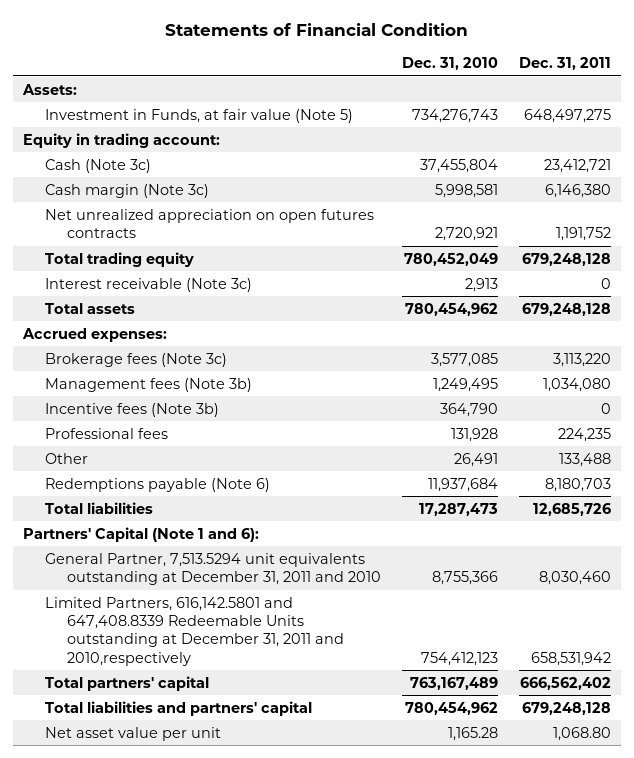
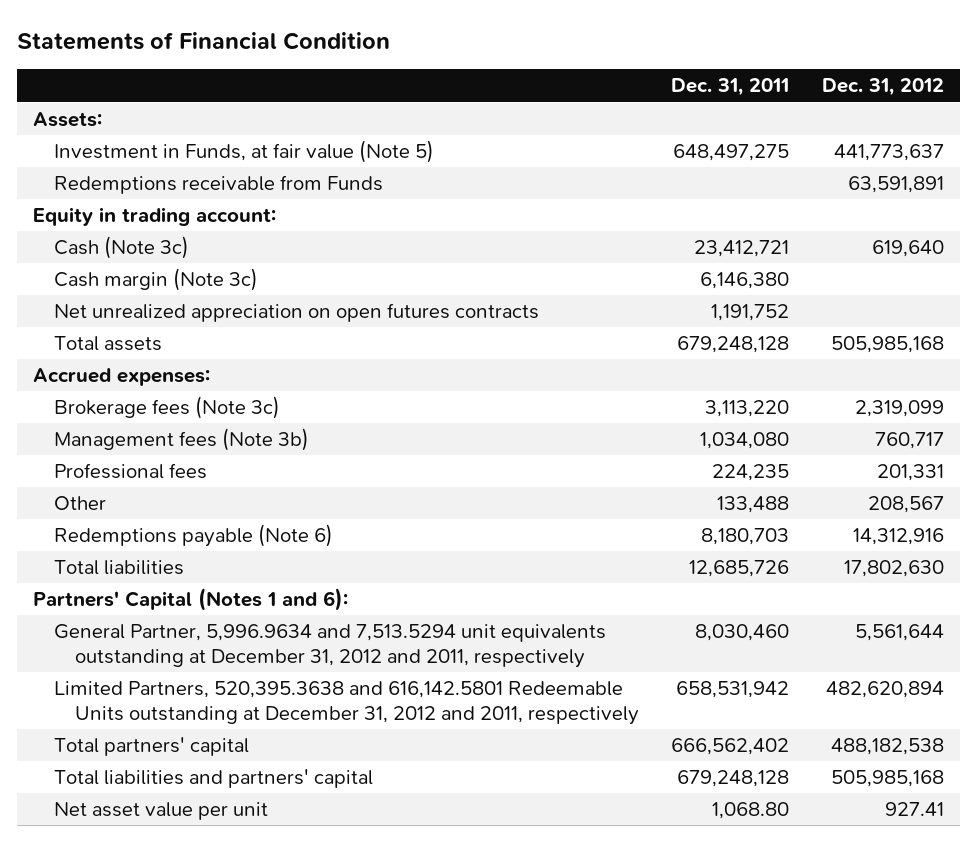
[401,57,498,71] Dec. 31, 2010 -> none
none -> [821,78,944,97] Dec. 31, 2012
none -> [53,175,383,195] Redemptions receivable from Funds
[45,251,195,267] Total trading equity -> none
[45,277,253,292] Interest receivable (Note 3c) -> none
[45,402,220,417] Incentive fees (Note 3b) -> none
[23,526,260,542] Partners' Capital (Note 1 and 6): -> [33,588,349,612] Partners' Capital (Notes 1 and 6):
[45,552,382,586] General Partner, 7,513.5294 unit equivalents outstanding at December 31, 2011 and 2010 -> [53,624,606,669] General Partner, 5,996.9634 and 7,513.5294 unit equivalents outstanding at December 31, 2012 and 2011, respectively
[45,596,345,666] Limited Partners, 616,142.5801 and 647,408.8339 Redeemable Units outstanding at December 31, 2011 and 2010,respectively -> [53,681,639,726] Limited Partners, 520,395.3638 and 616,142.5801 Redeemable Units outstanding at December 31, 2012 and 2011, respectively

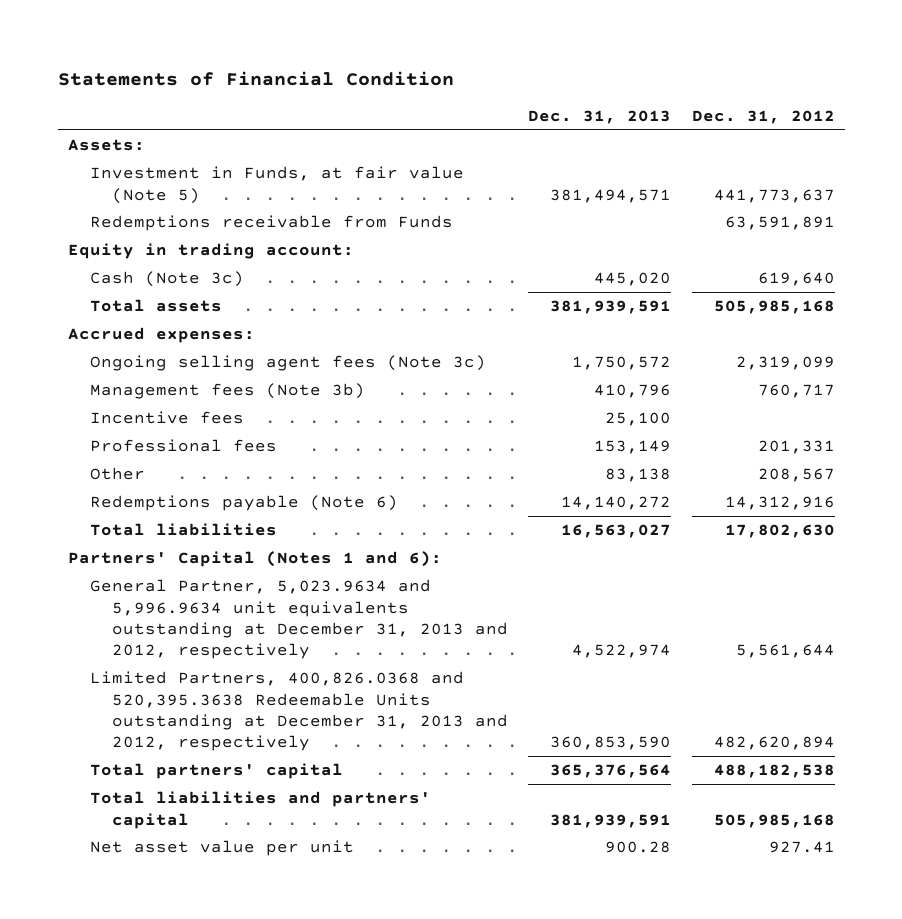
[671,78,790,97] Dec. 31, 2011 -> none
none -> [528,110,672,125] Dec. 31, 2013
[53,268,258,292] Cash margin (Note 3c) -> none
[53,303,539,323] Net unrealized appreciation on open futures contracts -> none
[53,396,280,420] Brokerage fees (Note 3c) -> [89,355,486,372] Ongoing selling agent fees (Note 3c)
none -> [89,411,244,425] Incentive fees
[53,624,606,669] General Partner, 5,996.9634 and 7,513.5294 unit equivalents outstanding at December 31, 2012 and 2011, respectively -> [89,579,509,660] General Partner, 5,023.9634 and 5,996.9634 unit equivalents outstanding at December 31, 2013 and 2012, respectively
[53,681,639,726] Limited Partners, 520,395.3638 and 616,142.5801 Redeemable Units outstanding at December 31, 2012 and 2011, respectively -> [89,671,509,752] Limited Partners, 400,826.0368 and 520,395.3638 Redeemable Units outstanding at December 31, 2013 and 2012, respectively

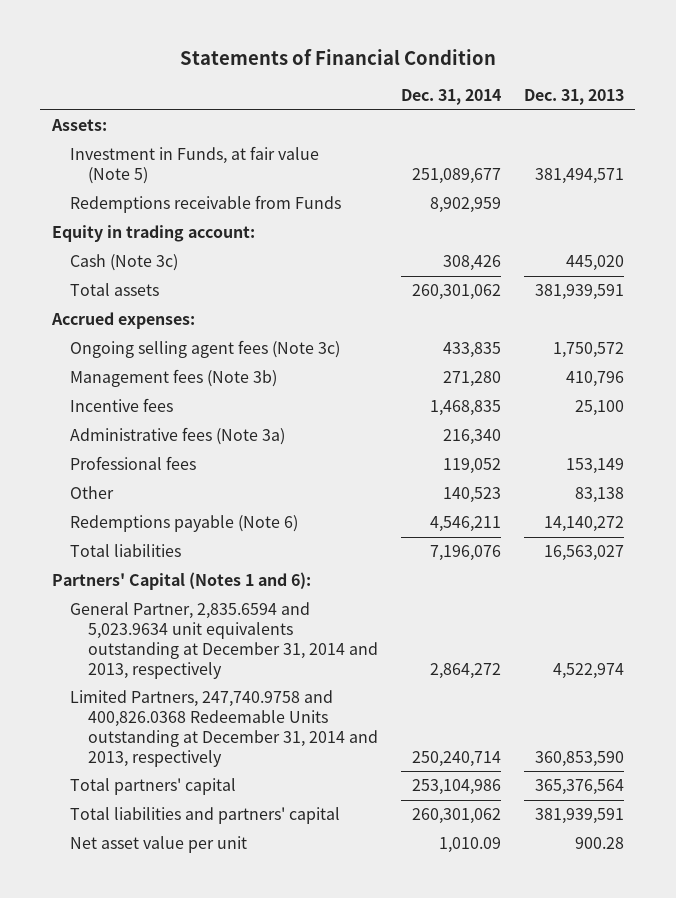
[691,110,835,125] Dec. 31, 2012 -> none
none -> [400,89,501,106] Dec. 31, 2014
none -> [69,427,285,446] Administrative fees (Note 3a)
[89,579,509,660] General Partner, 5,023.9634 and 5,996.9634 unit equivalents outstanding at December 31, 2013 and 2012, respectively -> [69,602,378,679] General Partner, 2,835.6594 and 5,023.9634 unit equivalents outstanding at December 31, 2014 and 2013, respectively
[89,671,509,752] Limited Partners, 400,826.0368 and 520,395.3638 Redeemable Units outstanding at December 31, 2013 and 2012, respectively -> [69,690,378,767] Limited Partners, 247,740.9758 and 400,826.0368 Redeemable Units outstanding at December 31, 2014 and 2013, respectively

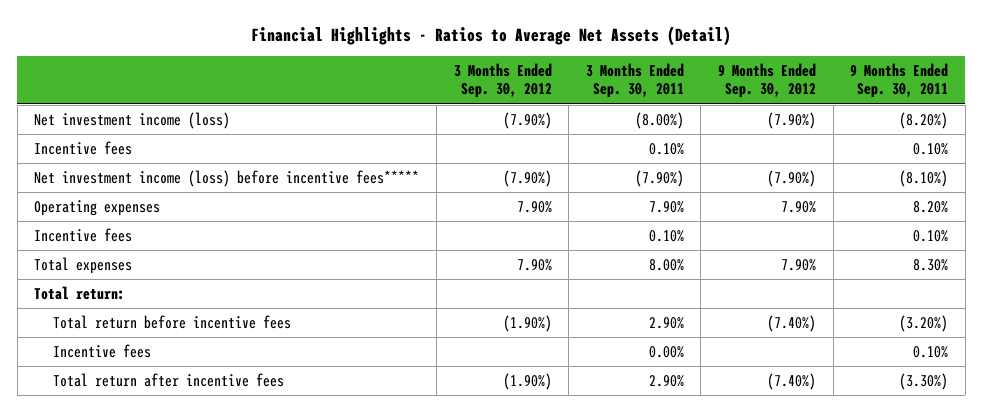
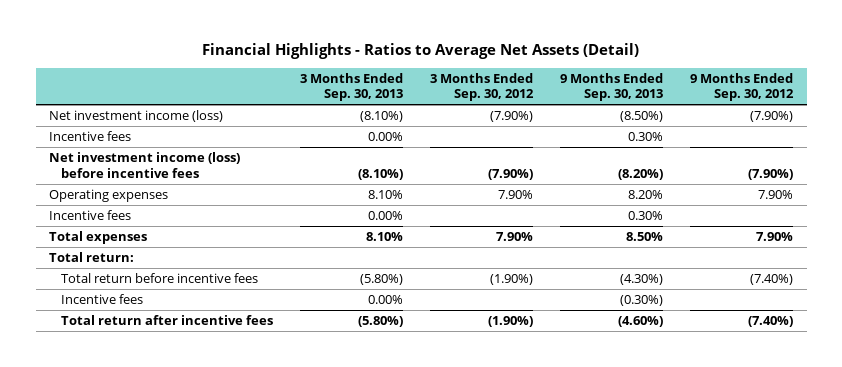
[585,63,684,99] 3 Months Ended Sep. 30, 2011 -> none
[850,63,949,99] 9 Months Ended Sep. 30, 2011 -> none
none -> [300,72,404,102] 3 Months Ended Sep. 30, 2013
none -> [560,72,664,102] 9 Months Ended Sep. 30, 2013
[34,170,420,188] Net investment income (loss) before incentive fees***** -> [49,152,241,178] Net investment income (loss) before incentive fees

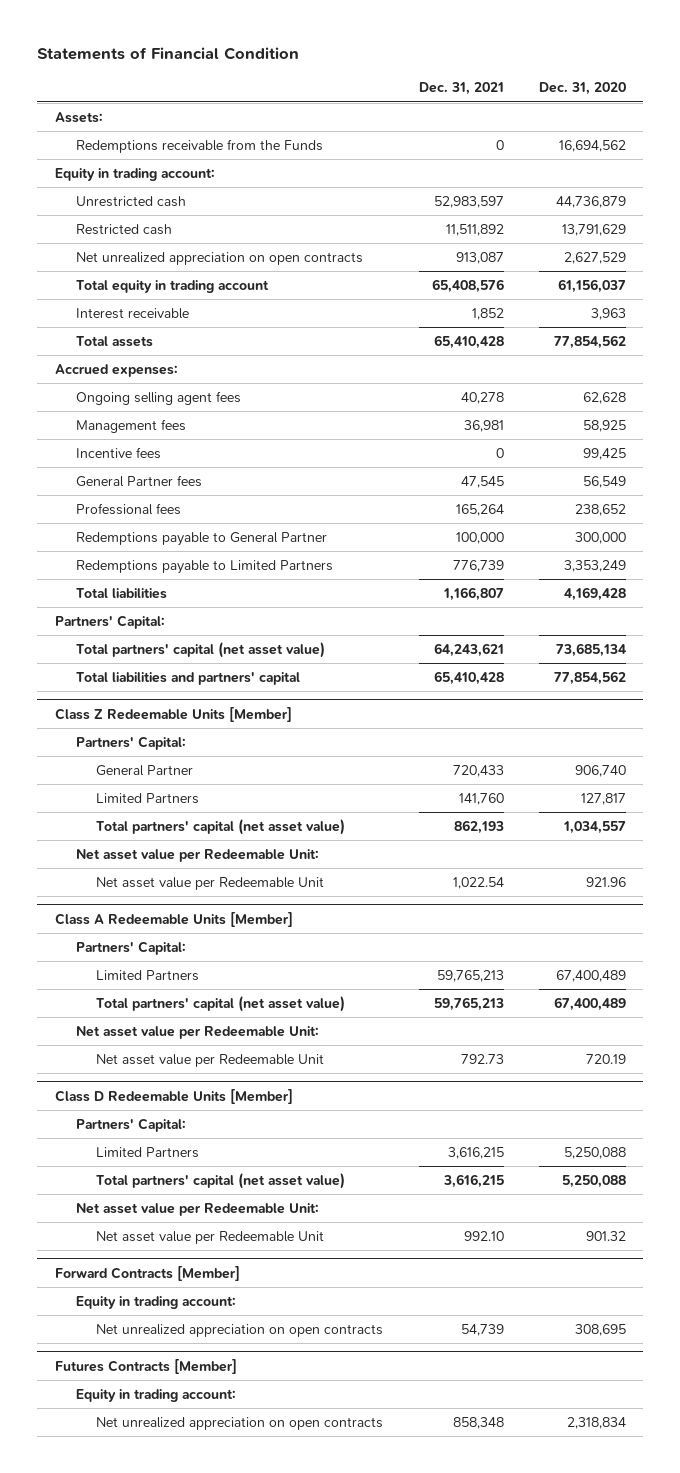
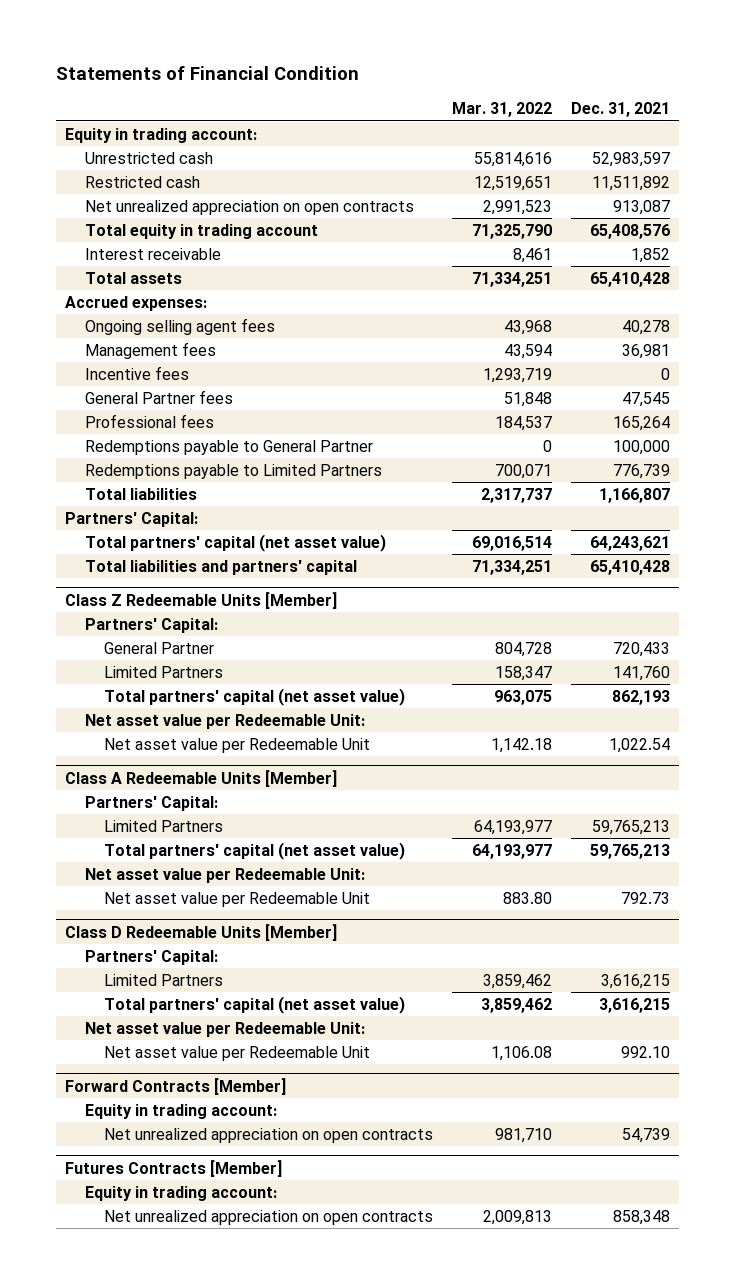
[538,82,626,96] Dec. 31, 2020 -> none
none -> [452,102,553,118] Mar. 31, 2022
[54,112,103,124] Assets: -> none
[75,139,323,154] Redemptions receivable from the Funds -> none

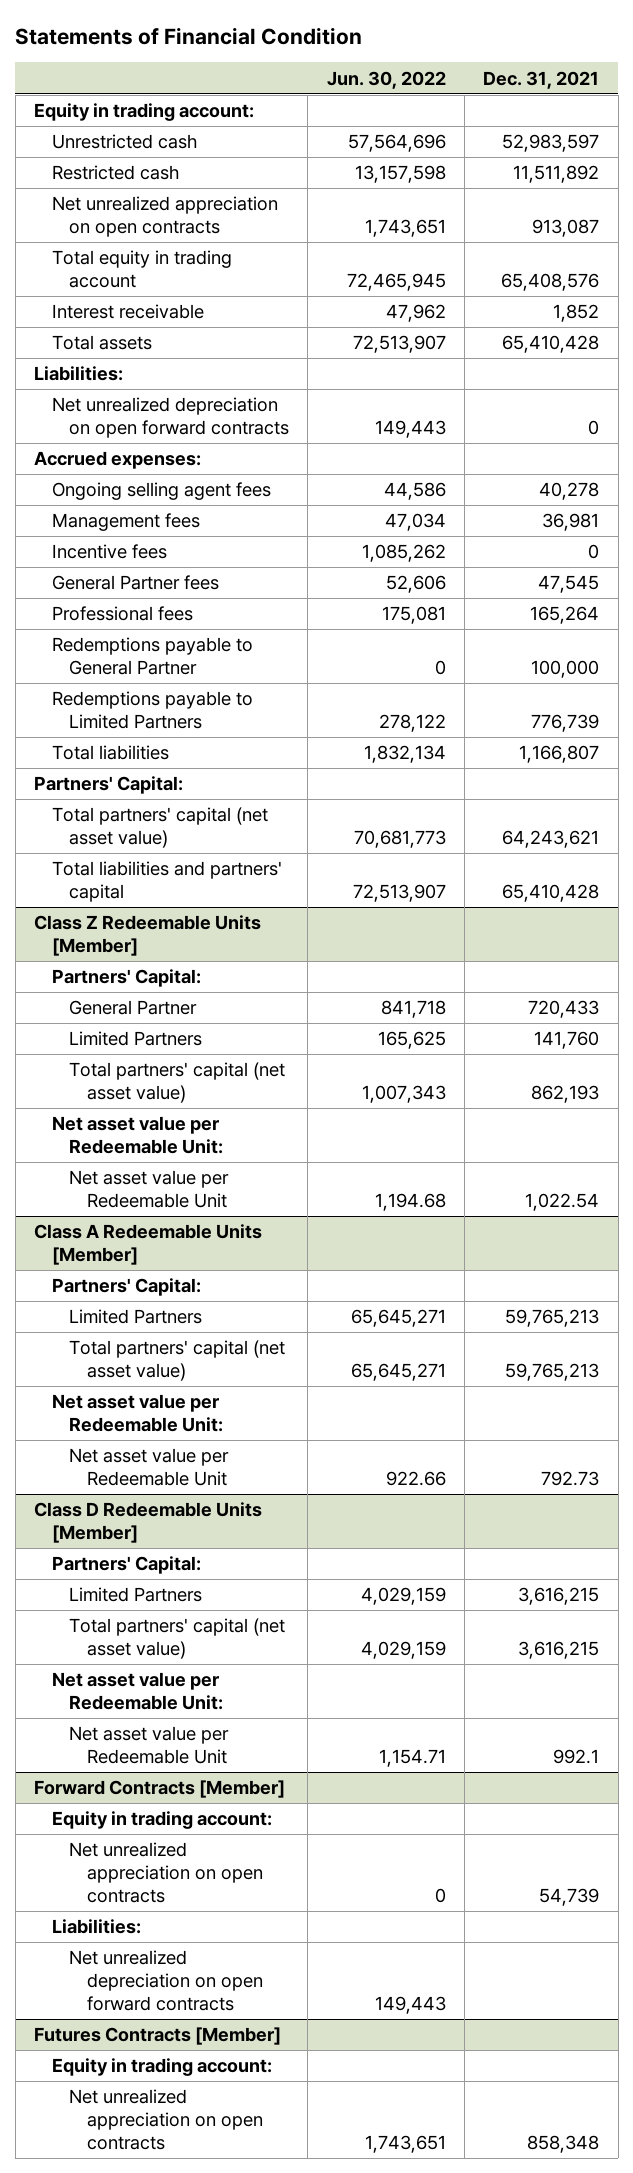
[452,102,553,118] Mar. 31, 2022 -> none
none -> [326,70,446,89] Jun. 30, 2022
none -> [34,366,124,382] Liabilities:
none -> [51,397,290,439] Net unrealized depreciation on open forward contracts
[620,1045,670,1058] 992.10 -> [553,1749,600,1765] 992.1
none -> [51,1919,141,1935] Liabilities:
none -> [69,1950,263,2012] Net unrealized depreciation on open forward contracts

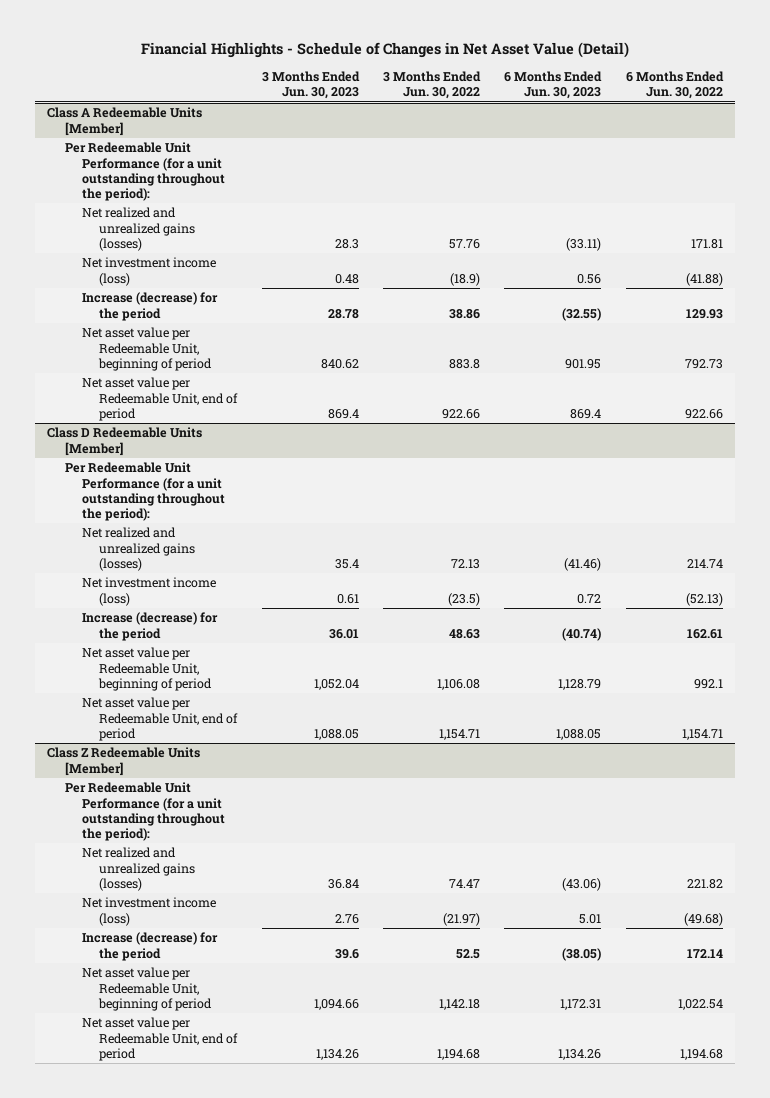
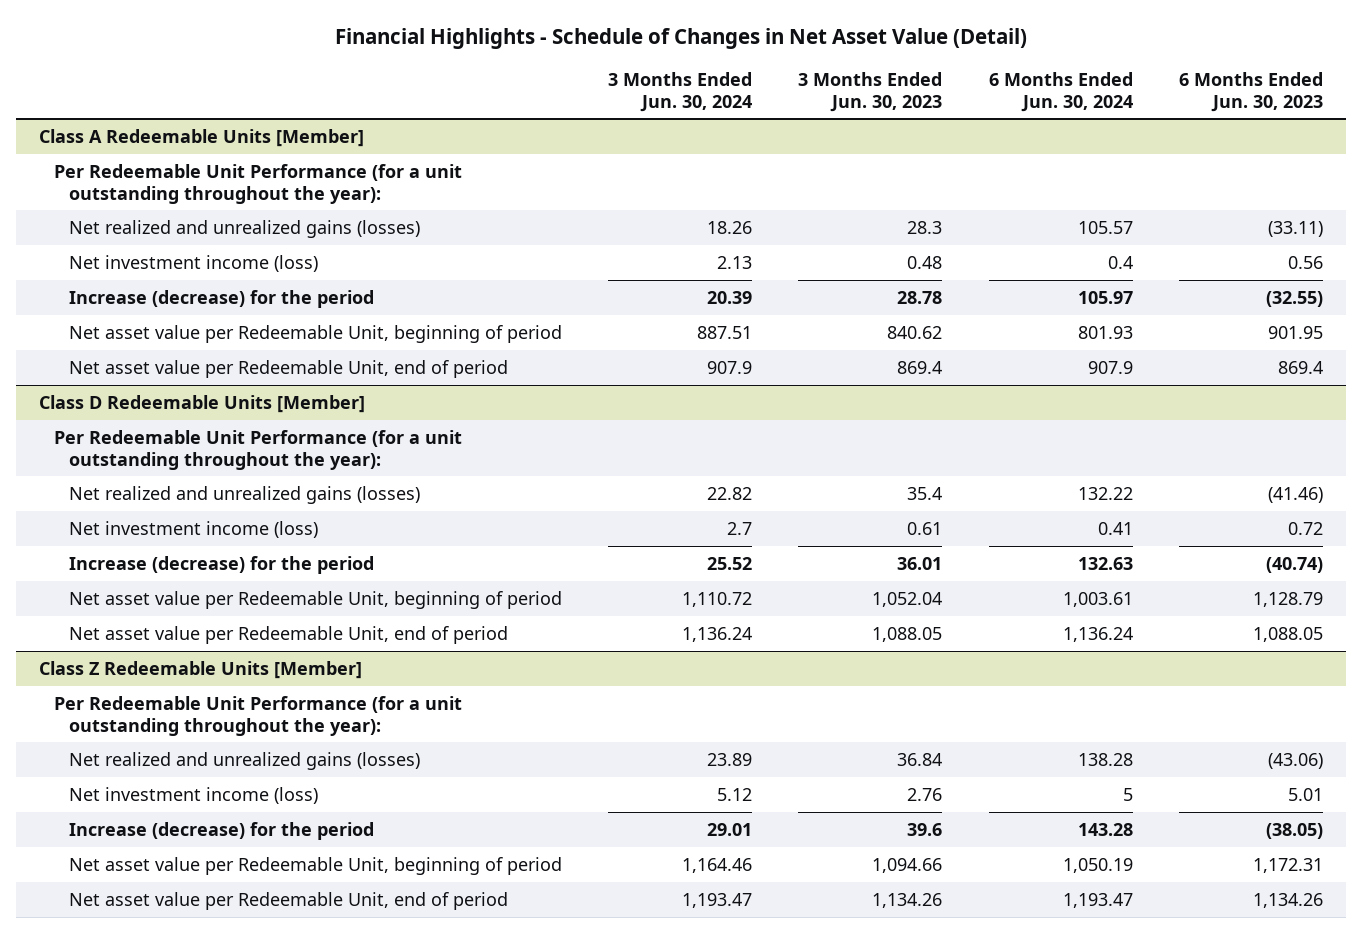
[383,71,482,100] 3 Months Ended Jun. 30, 2022 -> none
[625,71,724,100] 6 Months Ended Jun. 30, 2022 -> none
none -> [607,71,752,112] 3 Months Ended Jun. 30, 2024
none -> [988,71,1133,112] 6 Months Ended Jun. 30, 2024
[64,142,225,202] Per Redeemable Unit Performance (for a unit outstanding throughout the period): -> [53,163,462,204] Per Redeemable Unit Performance (for a unit outstanding throughout the year):
[64,462,225,522] Per Redeemable Unit Performance (for a unit outstanding throughout the period): -> [53,429,462,470] Per Redeemable Unit Performance (for a unit outstanding throughout the year):
[64,782,225,842] Per Redeemable Unit Performance (for a unit outstanding throughout the period): -> [53,695,462,736] Per Redeemable Unit Performance (for a unit outstanding throughout the year):

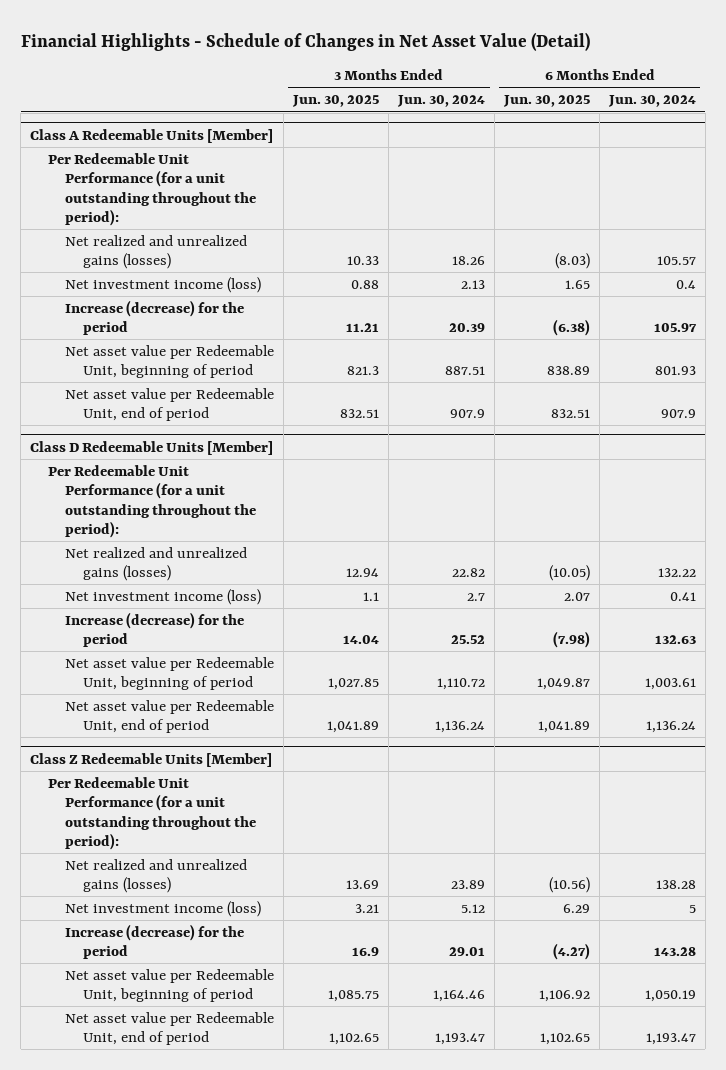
[798,71,943,112] 3 Months Ended Jun. 30, 2023 -> none
[1179,71,1324,112] 6 Months Ended Jun. 30, 2023 -> none
none -> [292,95,380,108] Jun. 30, 2025
none -> [502,95,590,108] Jun. 30, 2025
[53,163,462,204] Per Redeemable Unit Performance (for a unit outstanding throughout the year): -> [47,152,257,227] Per Redeemable Unit Performance (for a unit outstanding throughout the period):
[53,429,462,470] Per Redeemable Unit Performance (for a unit outstanding throughout the year): -> [47,464,257,539] Per Redeemable Unit Performance (for a unit outstanding throughout the period):
[53,695,462,736] Per Redeemable Unit Performance (for a unit outstanding throughout the year): -> [47,776,257,851] Per Redeemable Unit Performance (for a unit outstanding throughout the period):

